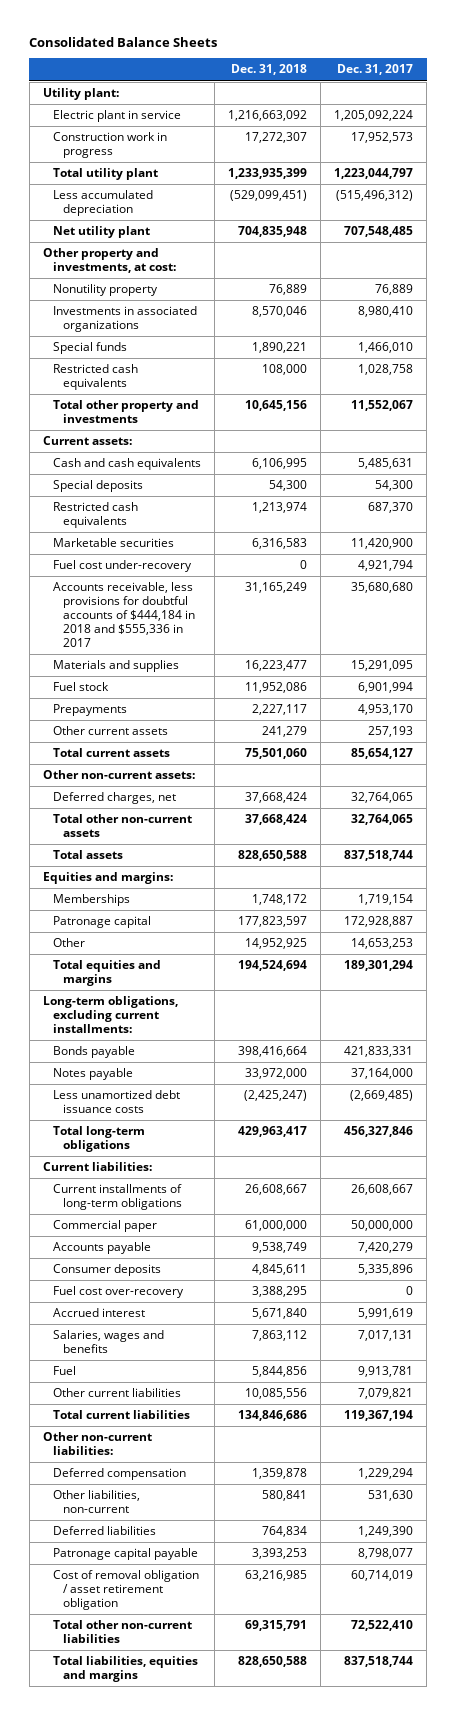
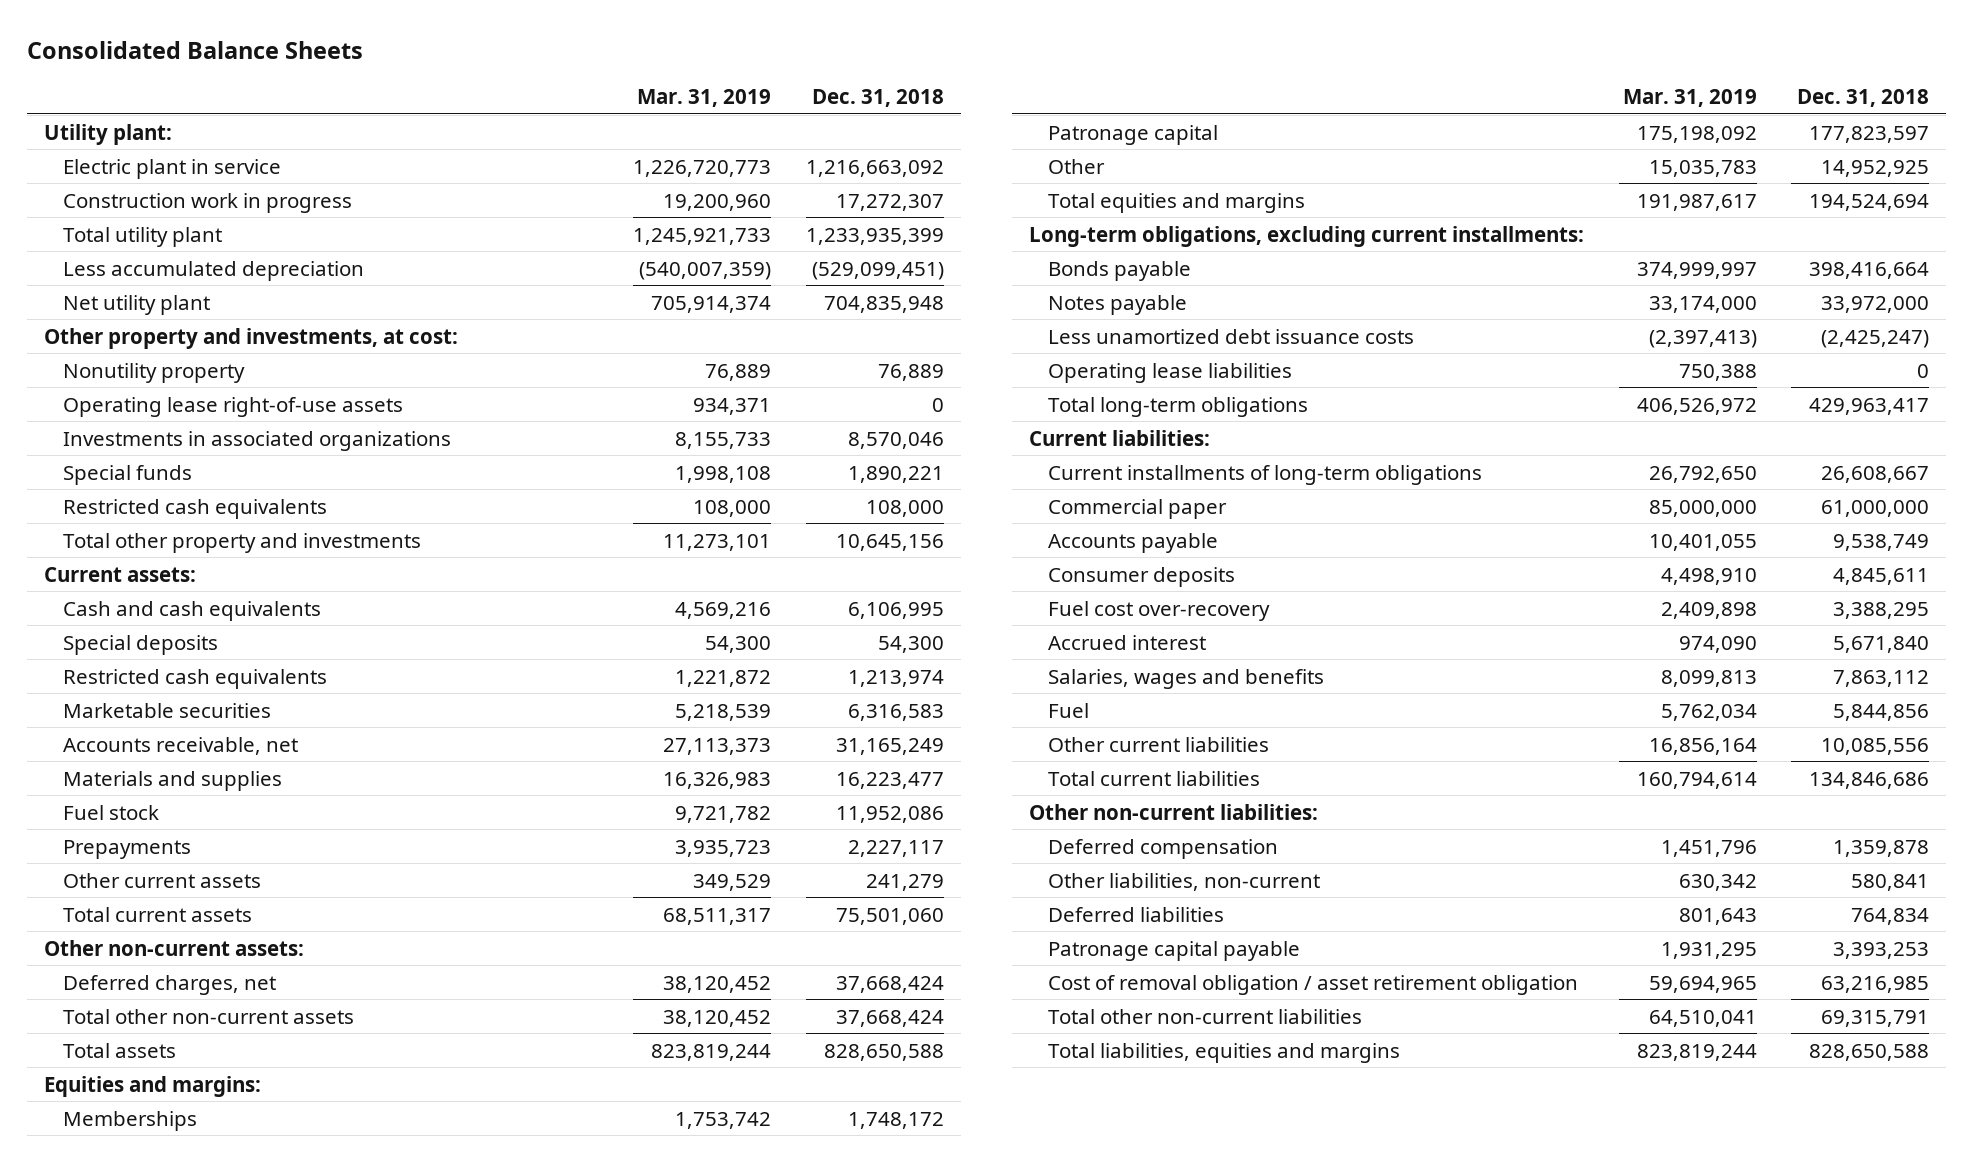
[337,64,414,76] Dec. 31, 2017 -> none
none -> [637,88,772,107] Mar. 31, 2019
none -> [62,396,403,417] Operating lease right-of-use assets
[52,560,192,573] Fuel cost under-recovery -> none
[52,582,195,648] Accounts receivable, less provisions for doubtful accounts of $444,184 in 2018 and $555,336 in 2017 -> [62,736,298,755] Accounts receivable, net
none -> [1048,362,1293,383] Operating lease liabilities

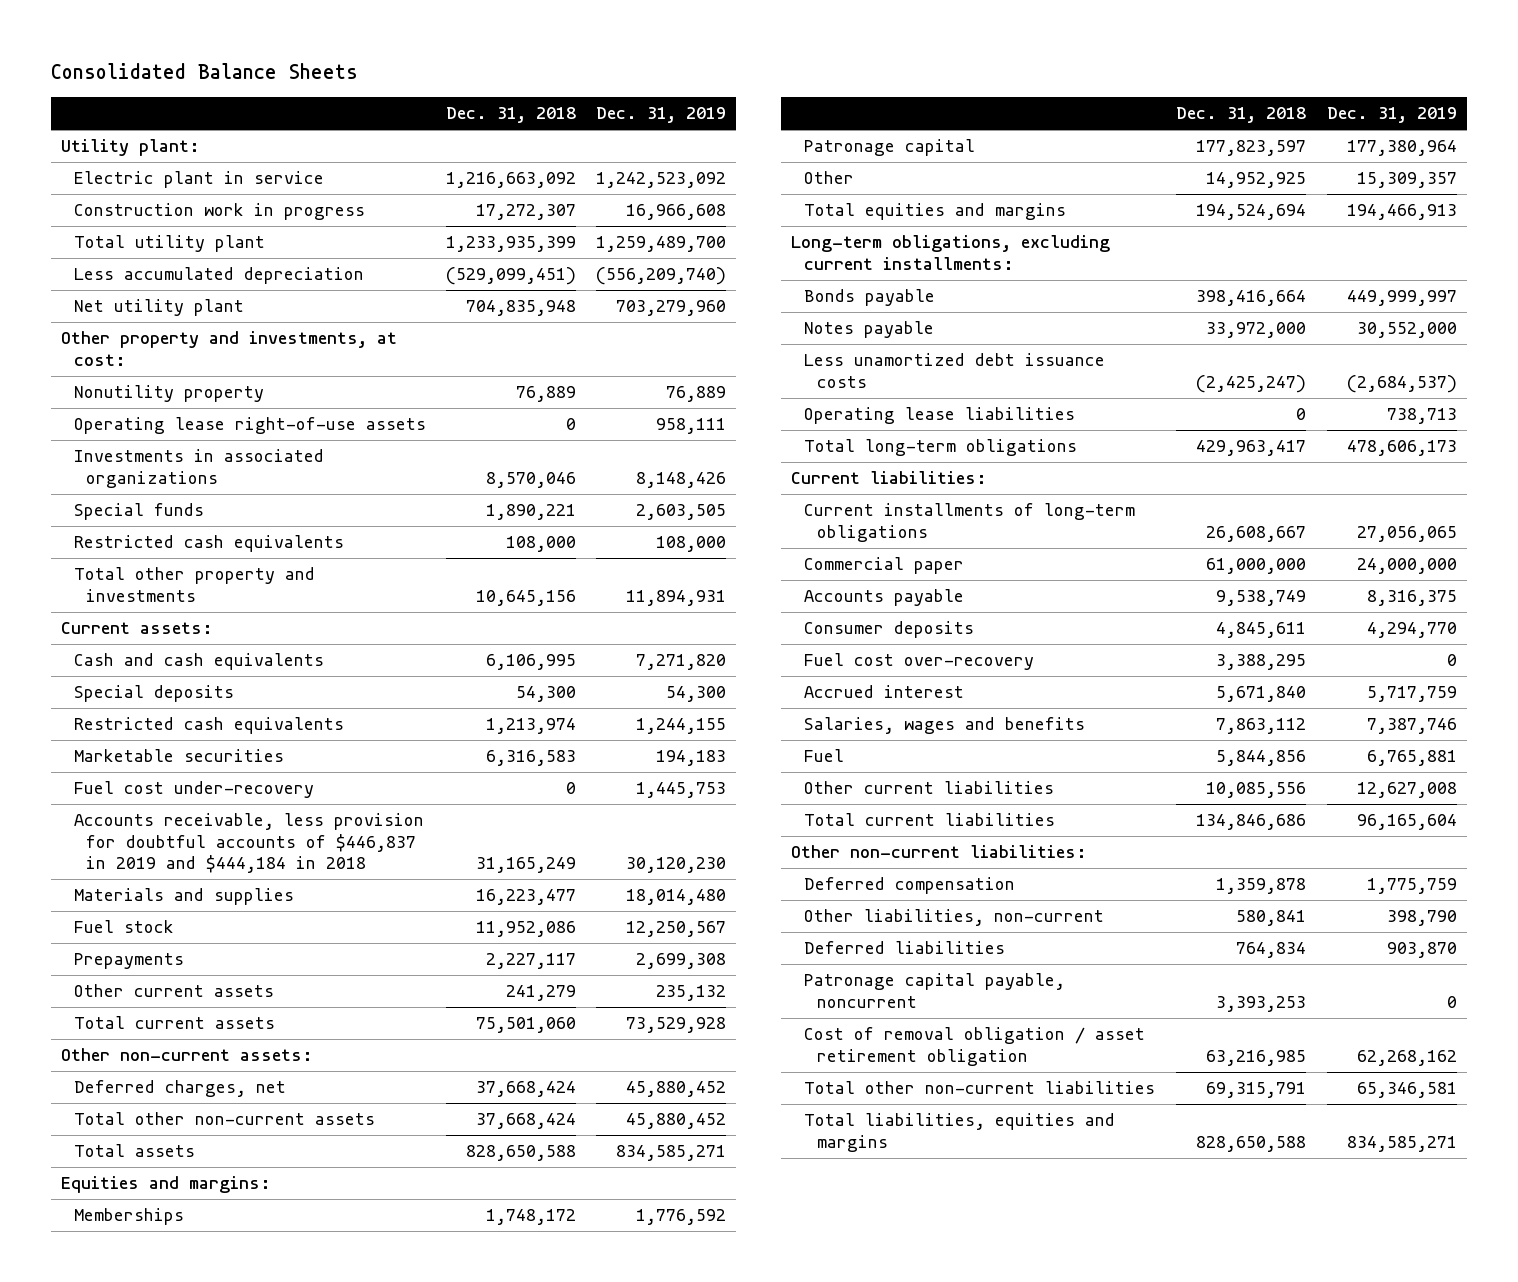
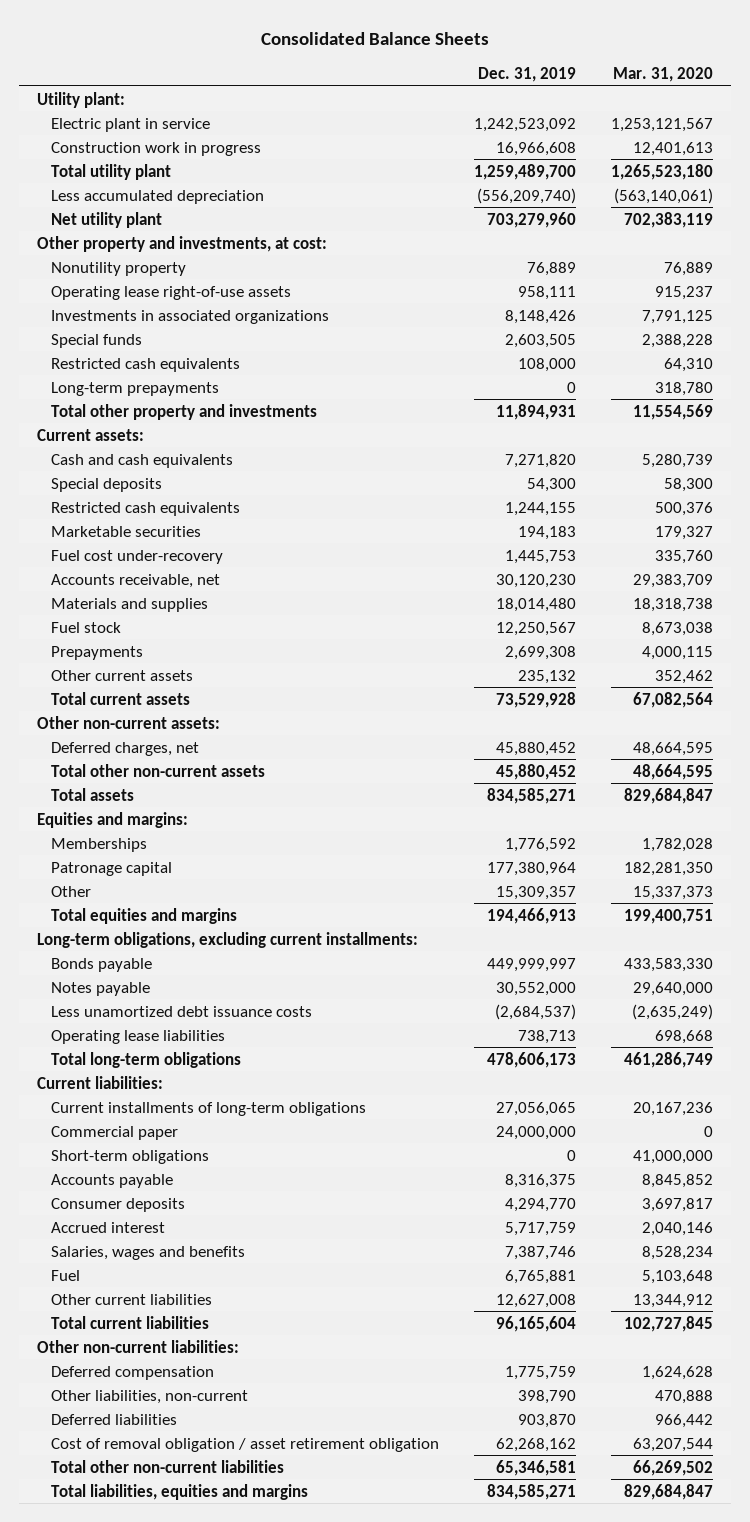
[445,107,576,124] Dec. 31, 2018 -> none
none -> [613,66,714,82] Mar. 31, 2020
none -> [50,381,219,396] Long-term prepayments
[73,813,424,874] Accounts receivable, less provision for doubtful accounts of $446,837 in 2019 and $444,184 in 2018 -> [50,573,220,588] Accounts receivable, net
none -> [50,1149,209,1164] Short-term obligations
[804,653,1035,671] Fuel cost over-recovery -> none
[804,973,1066,1008] Patronage capital payable, noncurrent -> none

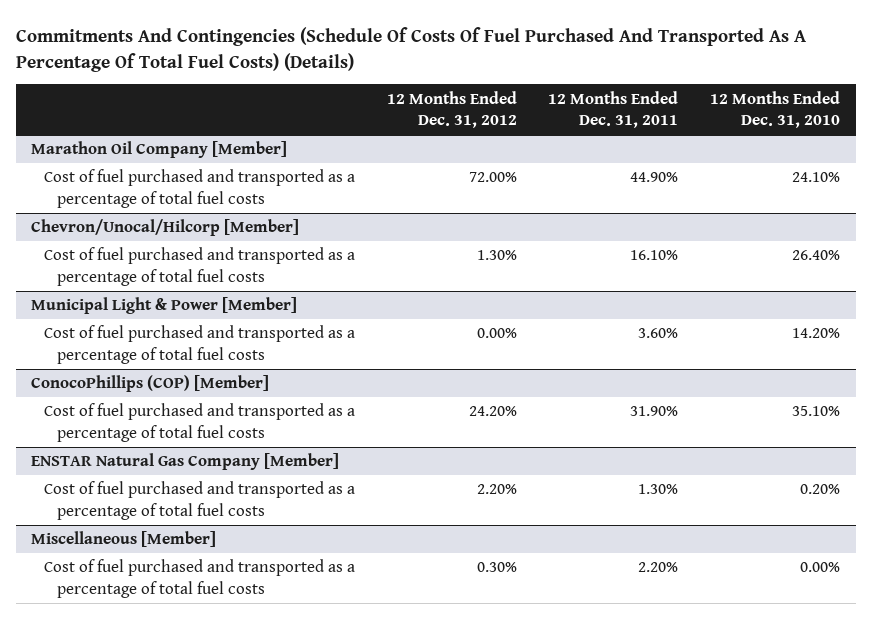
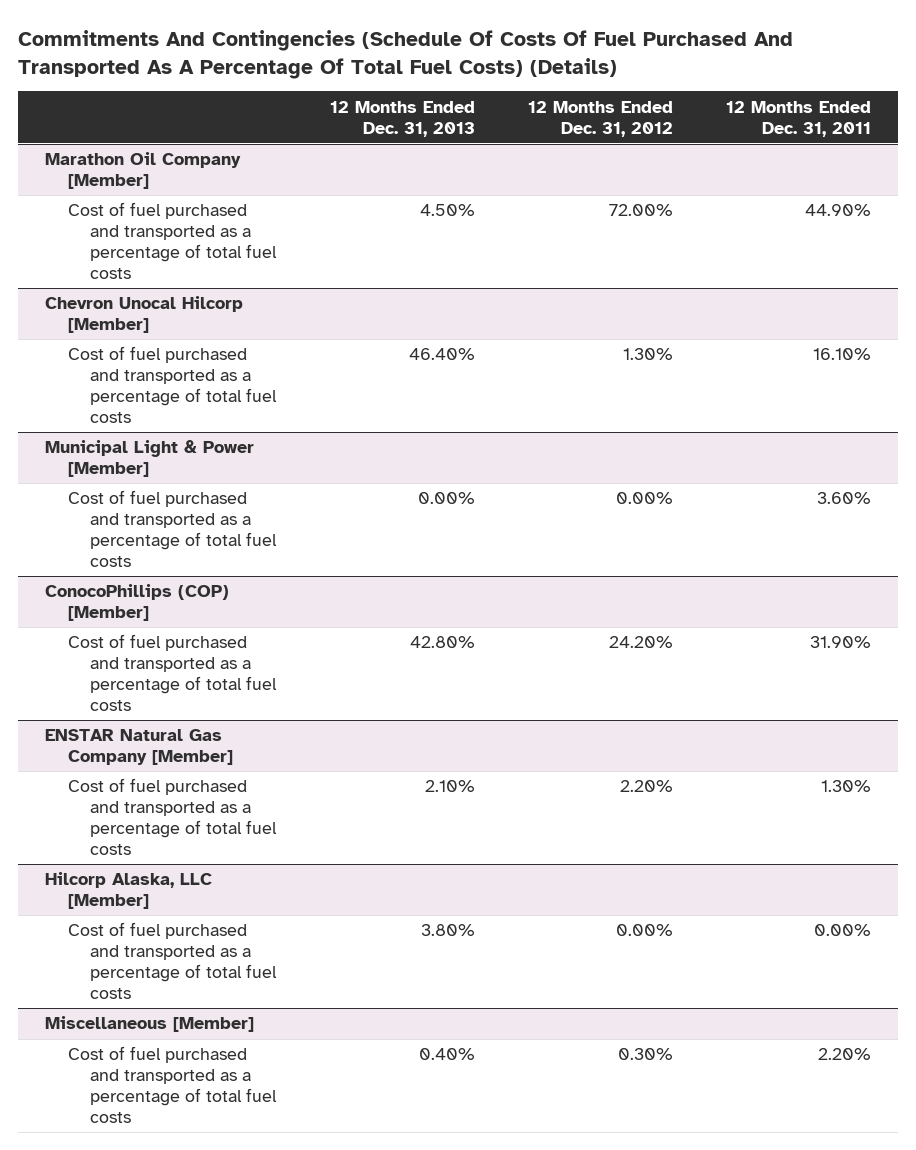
[709,90,840,129] 12 Months Ended Dec. 31, 2010 -> none
none -> [329,100,475,137] 12 Months Ended Dec. 31, 2013
[31,219,300,237] Chevron/Unocal/Hilcorp [Member] -> [45,296,244,334] Chevron Unocal Hilcorp [Member]
none -> [45,872,213,910] Hilcorp Alaska, LLC [Member]
none -> [67,922,278,999] Cost of fuel purchased and transported as a percentage of total fuel costs

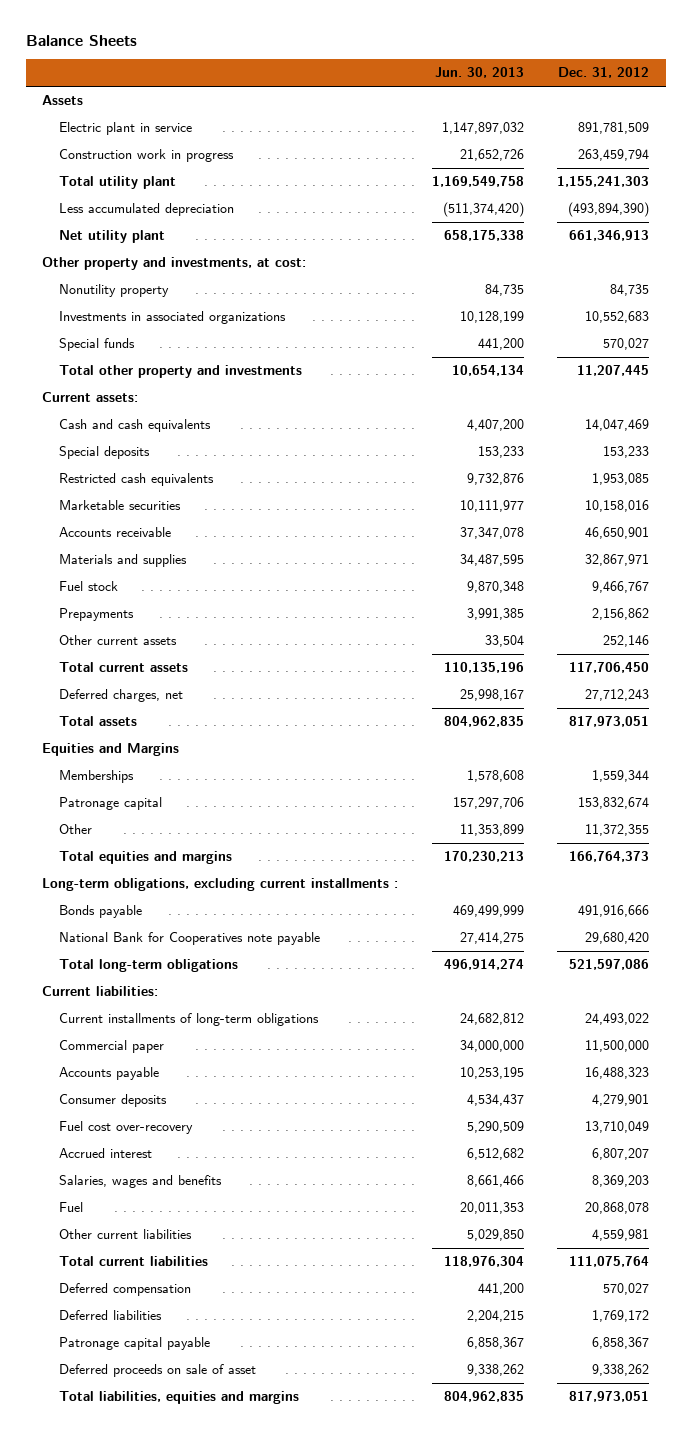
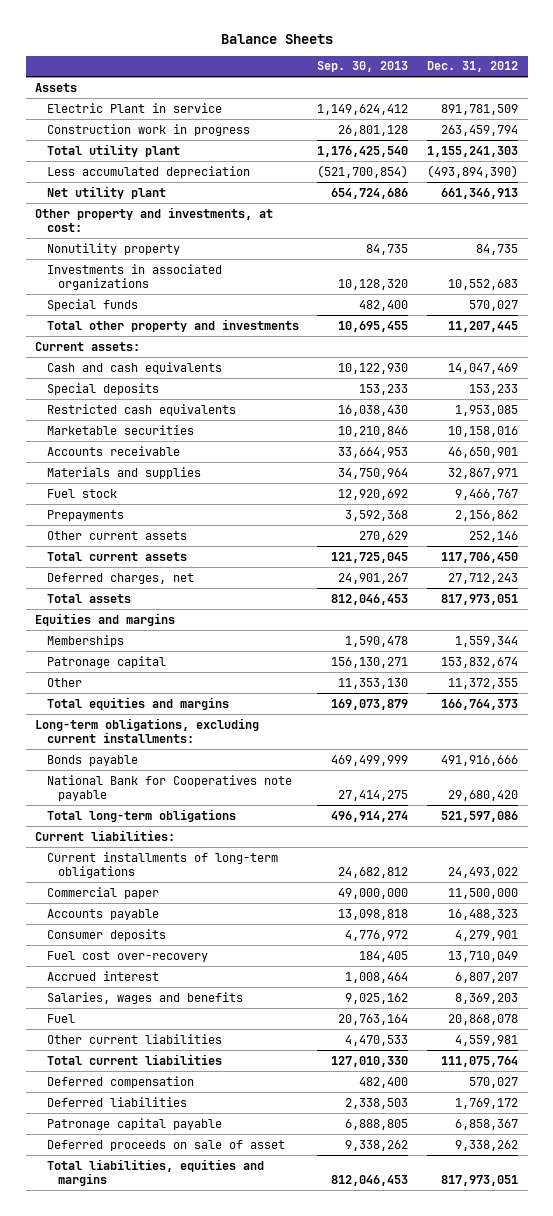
[434,67,524,79] Jun. 30, 2013 -> none
none -> [317,61,409,73] Sep. 30, 2013
[59,121,193,135] Electric plant in service -> [46,102,222,113] Electric Plant in service
[42,742,180,756] Equities and Margins -> [35,612,176,626] Equities and margins
[42,877,399,891] Long-term obligations, excluding current installments : -> [35,717,260,743] Long-term obligations, excluding current installments:

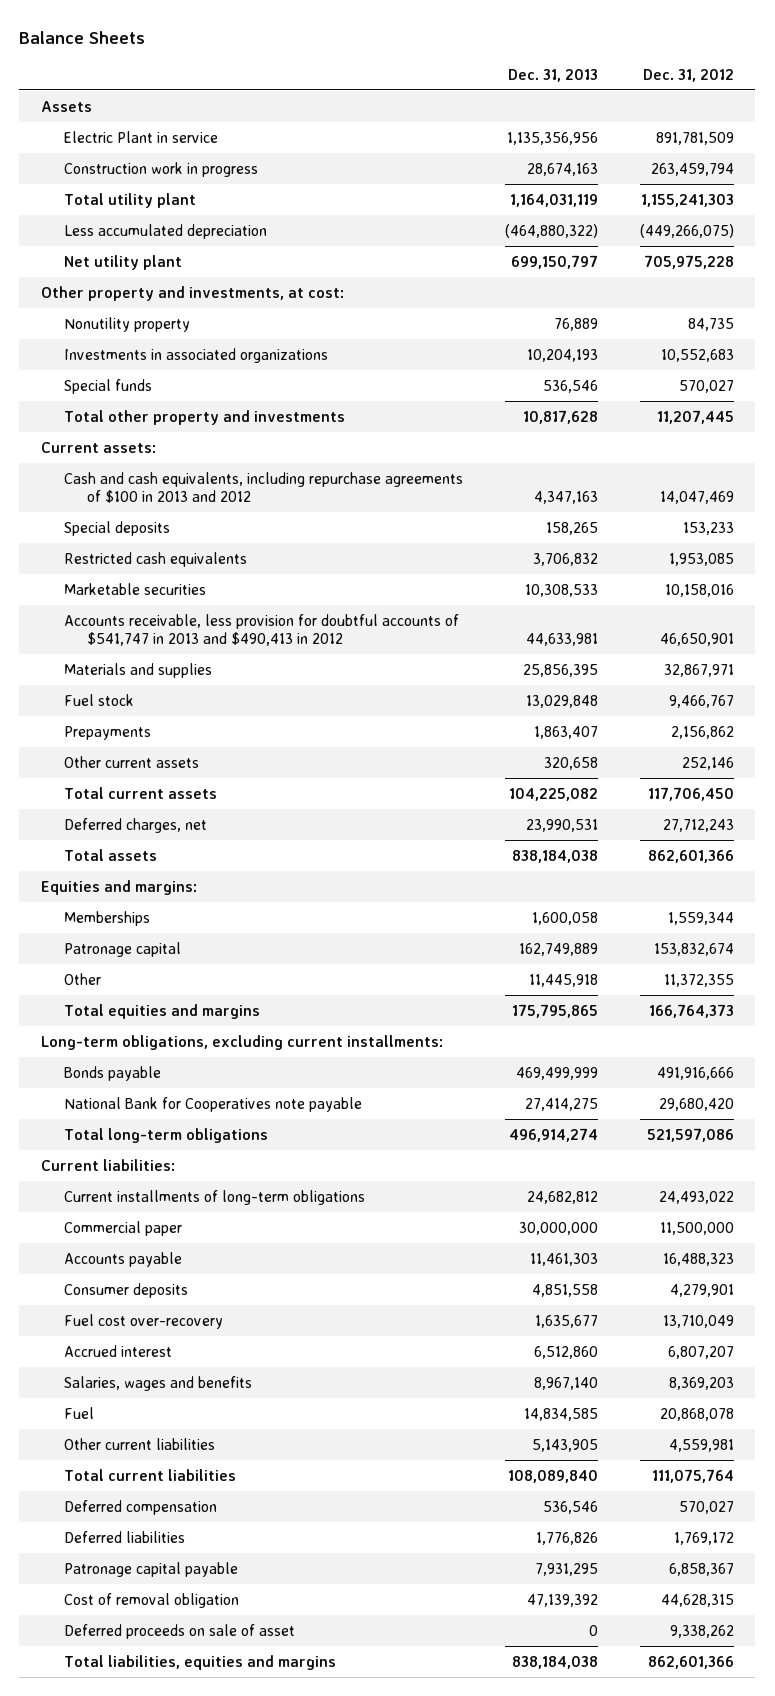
[317,61,409,73] Sep. 30, 2013 -> none
none -> [507,68,598,82] Dec. 31, 2013
[427,164,519,178] (493,894,390) -> [640,223,735,238] (449,266,075)
[441,187,519,199] 661,346,913 -> [644,254,735,269] 705,975,228
[46,361,222,374] Cash and cash equivalents -> [63,471,463,503] Cash and cash equivalents, including repurchase agreements of $100 in 2013 and 2012
[46,445,180,456] Accounts receivable -> [63,613,459,646] Accounts receivable, less provision for doubtful accounts of $541,747 in 2013 and $490,413 in 2012
[441,593,519,605] 817,973,051 -> [648,849,735,863] 862,601,366
[35,612,176,626] Equities and margins -> [40,879,197,895] Equities and margins:
none -> [63,1592,239,1608] Cost of removal obligation
[441,1174,519,1186] 817,973,051 -> [648,1655,735,1669] 862,601,366

